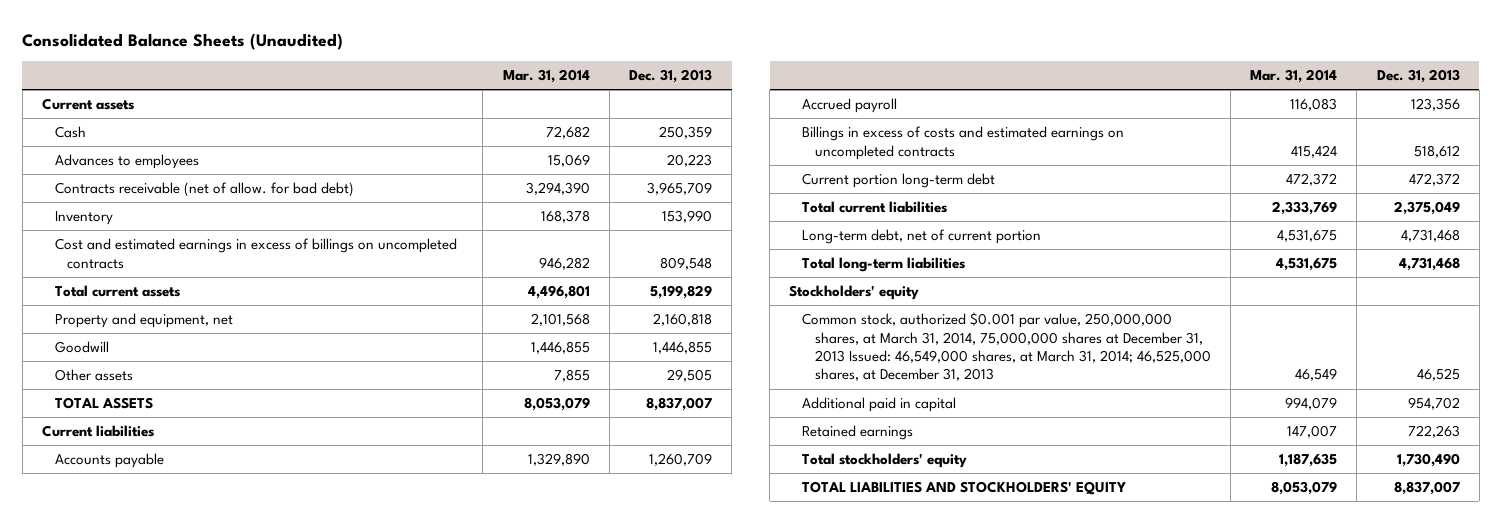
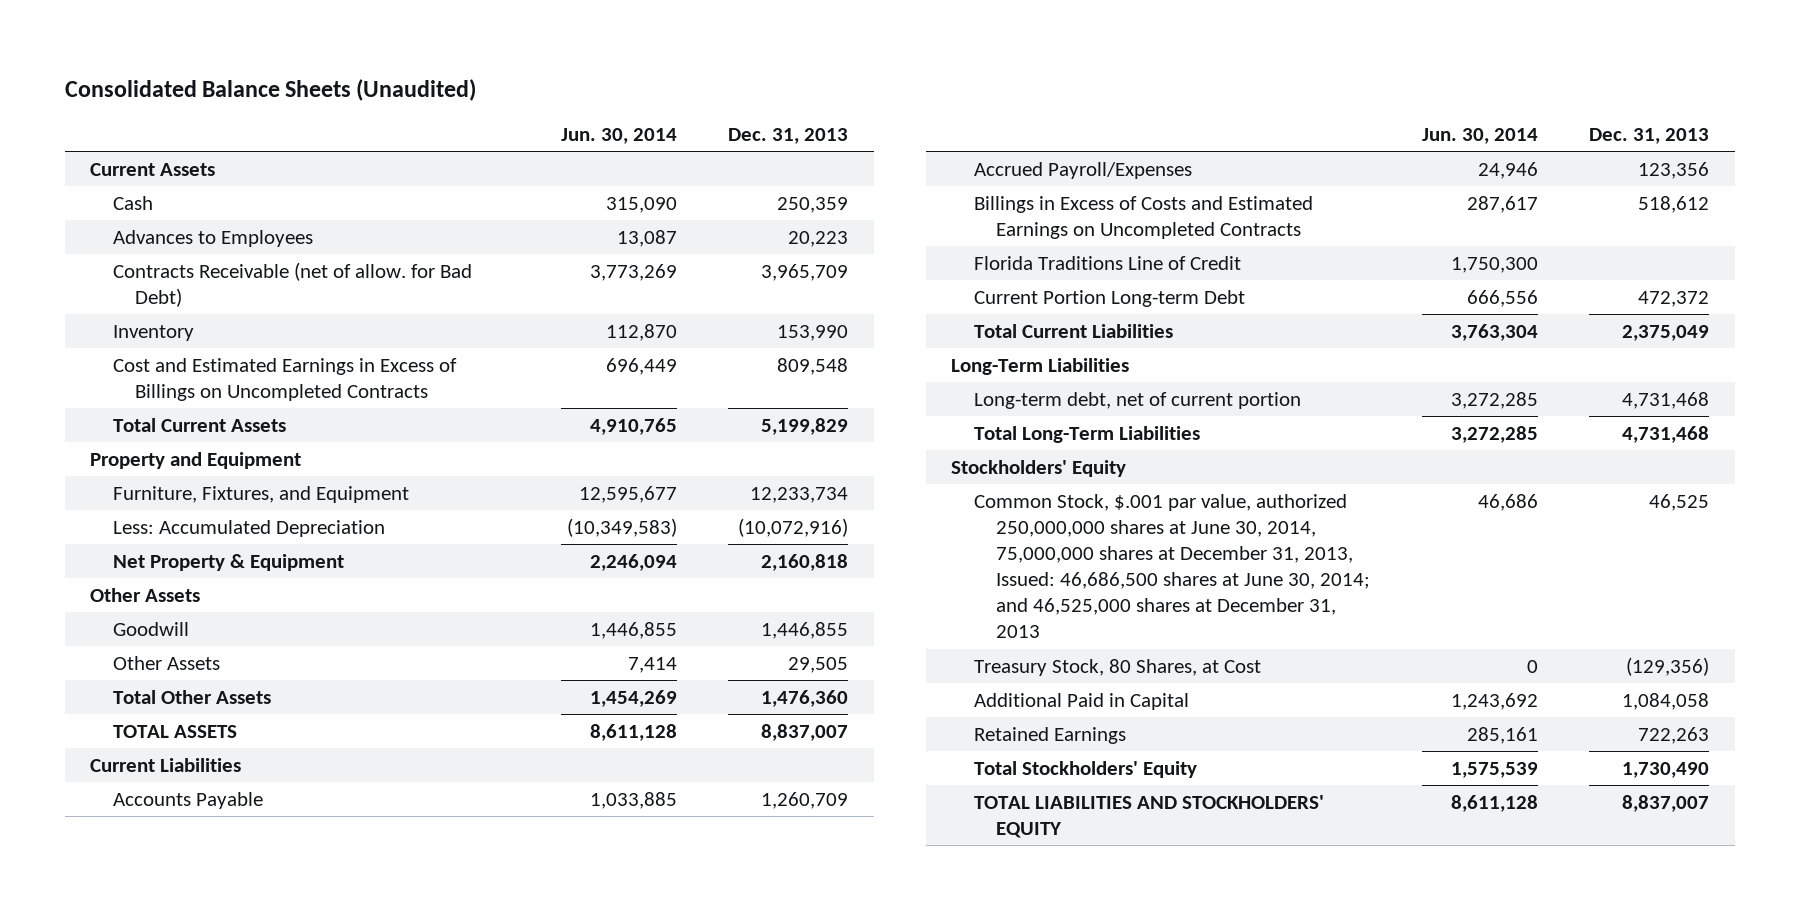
[502,68,590,83] Mar. 31, 2014 -> none
none -> [560,128,677,145] Jun. 30, 2014
[41,98,134,111] Current assets -> [90,162,216,176] Current Assets
[54,154,199,170] Advances to employees -> [112,229,313,247] Advances to Employees
[54,182,354,198] Contracts receivable (net of allow. for bad debt) -> [112,261,472,307] Contracts Receivable (net of allow. for Bad Debt)
[54,238,457,269] Cost and estimated earnings in excess of billings on uncompleted contracts -> [112,357,457,401] Cost and Estimated Earnings in Excess of Billings on Uncompleted Contracts
[54,285,180,298] Total current assets -> [112,417,286,432] Total Current Assets
none -> [90,451,302,469] Property and Equipment
none -> [112,485,409,503] Furniture, Fixtures, and Equipment
none -> [112,519,385,537] Less: Accumulated Depreciation
[54,313,233,329] Property and equipment, net -> [112,553,344,571] Net Property & Equipment
none -> [90,587,201,602] Other Assets
none -> [112,655,220,670] Other Assets
[54,369,133,382] Other assets -> [112,689,271,704] Total Other Assets
[667,369,713,383] 29,505 -> [761,689,849,707] 1,476,360
[41,425,154,438] Current liabilities -> [90,757,242,772] Current Liabilities
[54,453,164,469] Accounts payable -> [112,791,263,809] Accounts Payable
[801,98,897,114] Accrued payroll -> [973,161,1192,179] Accrued Payroll/Expenses
[801,126,1124,160] Billings in excess of costs and estimated earnings on uncompleted contracts -> [973,195,1313,239] Billings in Excess of Costs and Estimated Earnings on Uncompleted Contracts
none -> [973,255,1241,270] Florida Traditions Line of Credit
[801,173,995,189] Current portion long-term debt -> [973,289,1245,307] Current Portion Long-term Debt
[801,201,947,214] Total current liabilities -> [973,323,1173,338] Total Current Liabilities
none -> [951,357,1130,375] Long-Term Liabilities
[801,257,965,273] Total long-term liabilities -> [973,425,1200,443] Total Long-Term Liabilities
[789,285,920,301] Stockholders' equity -> [951,459,1127,477] Stockholders' Equity
[801,312,1211,382] Common stock, authorized $0.001 par value, 250,000,000 shares, at March 31, 2014, 75,000,000 shares at December 31, 2013 Issued: 46,549,000 shares, at March 31, 2014; 46,525,000 shares, at December 31, 2013 -> [973,493,1371,639] Common Stock, $.001 par value, authorized 250,000,000 shares at June 30, 2014, 75,000,000 shares at December 31, 2013, Issued: 46,686,500 shares at June 30, 2014; and 46,525,000 shares at December 31, 2013
none -> [973,658,1261,676] Treasury Stock, 80 Shares, at Cost
[801,397,956,413] Additional paid in capital -> [973,692,1189,710] Additional Paid in Capital
[1407,397,1460,411] 954,702 -> [1622,692,1710,710] 1,084,058
[801,425,913,441] Retained earnings -> [973,726,1126,744] Retained Earnings
[801,453,967,469] Total stockholders' equity -> [973,760,1197,778] Total Stockholders' Equity

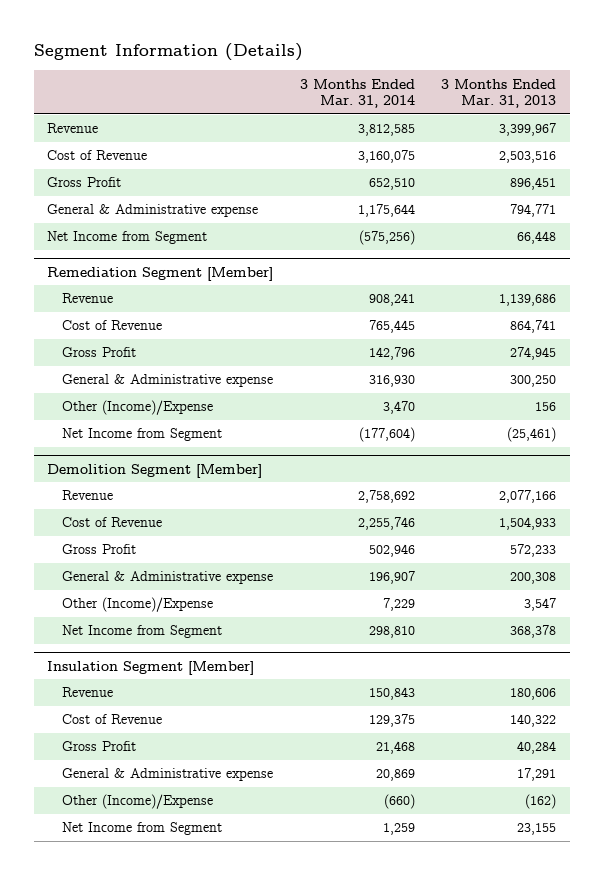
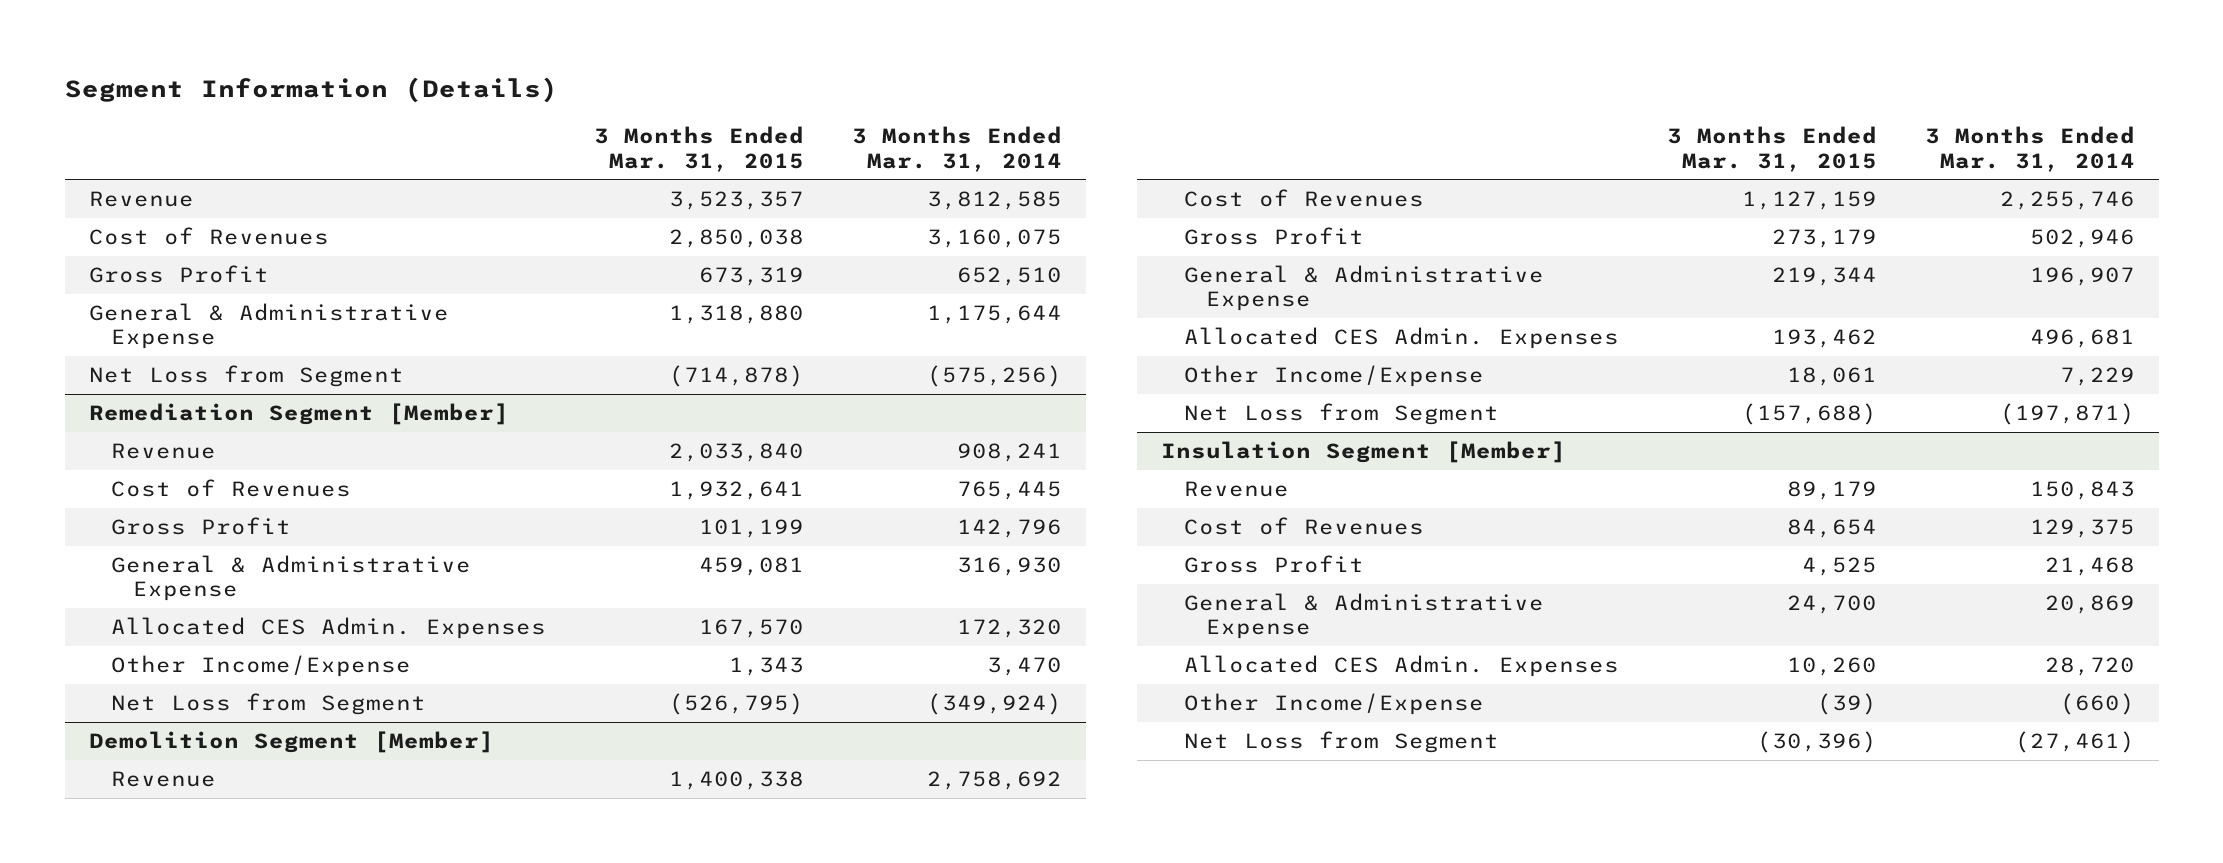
[441,78,557,109] 3 Months Ended Mar. 31, 2013 -> none
none -> [593,126,804,172] 3 Months Ended Mar. 31, 2015
[47,150,148,161] Cost of Revenue -> [88,227,329,246] Cost of Revenues
[47,204,259,218] General & Administrative expense -> [88,303,449,350] General & Administrative Expense
[47,231,208,245] Net Income from Segment -> [88,365,404,388] Net Loss from Segment
[62,320,163,331] Cost of Revenue -> [110,479,351,498] Cost of Revenues
[62,374,274,388] General & Administrative expense -> [110,555,471,602] General & Administrative Expense
none -> [110,617,546,640] Allocated CES Admin. Expenses
[62,400,214,416] Other (Income)/Expense -> [110,655,411,678] Other Income/Expense
[62,428,223,442] Net Income from Segment -> [110,693,426,716] Net Loss from Segment
[358,427,415,443] (177,604) -> [926,693,1062,716] (349,924)
[62,517,163,528] Cost of Revenue -> [1183,189,1424,208] Cost of Revenues
[62,571,274,585] General & Administrative expense -> [1183,265,1544,312] General & Administrative Expense
none -> [1183,327,1619,350] Allocated CES Admin. Expenses
[62,597,214,613] Other (Income)/Expense -> [1183,365,1484,388] Other Income/Expense
[62,625,223,639] Net Income from Segment -> [1183,403,1499,426] Net Loss from Segment
[368,626,415,639] 298,810 -> [1999,403,2135,426] (197,871)
[62,714,163,725] Cost of Revenue -> [1183,517,1424,536] Cost of Revenues
[62,768,274,782] General & Administrative expense -> [1183,593,1544,640] General & Administrative Expense
none -> [1183,655,1619,678] Allocated CES Admin. Expenses
[62,794,214,810] Other (Income)/Expense -> [1183,693,1484,716] Other Income/Expense
[62,822,223,836] Net Income from Segment -> [1183,731,1499,754] Net Loss from Segment
[382,823,415,836] 1,259 -> [2014,731,2135,754] (27,461)

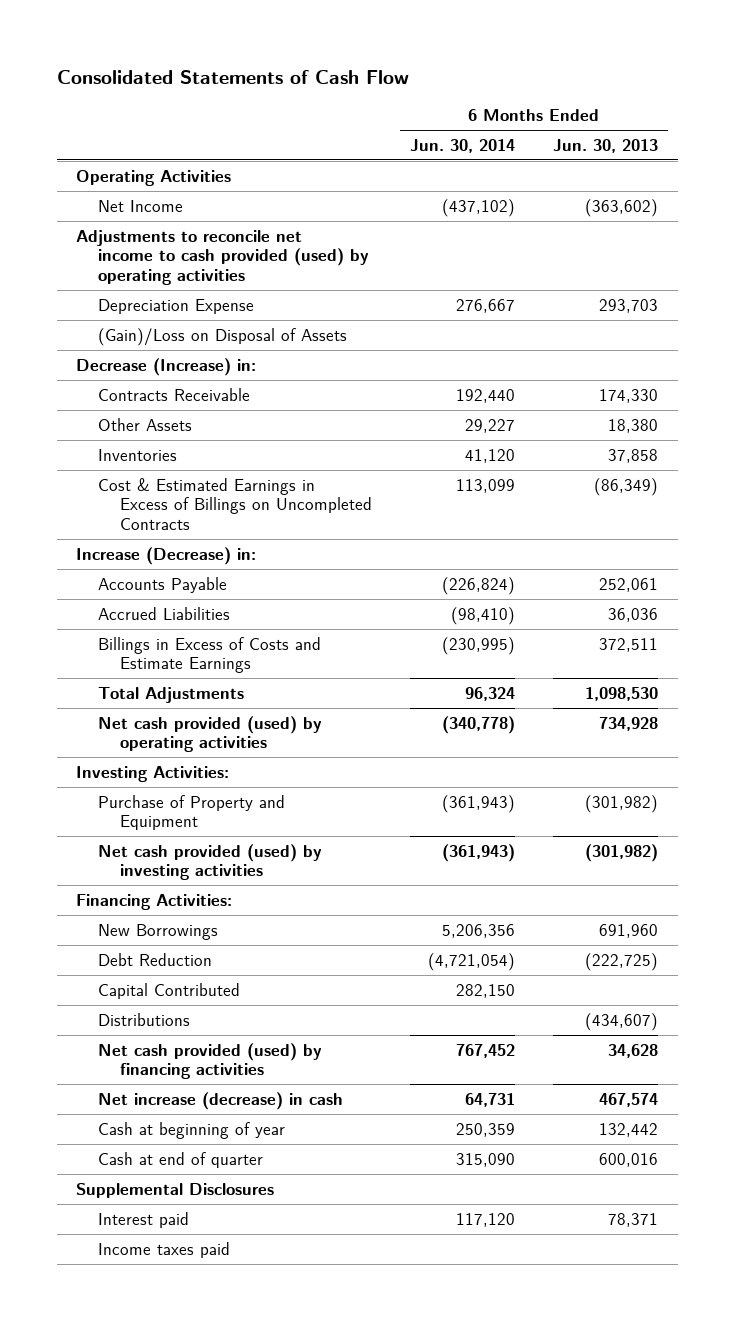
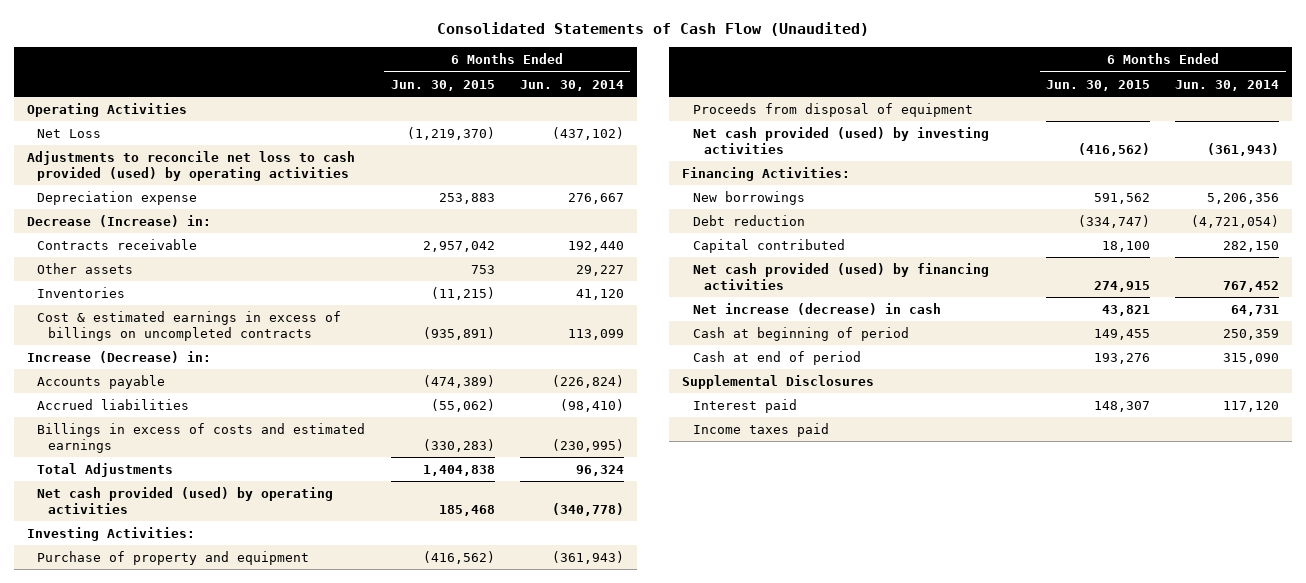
[57,69,410,84] Consolidated Statements of Cash Flow -> [436,22,869,37] Consolidated Statements of Cash Flow (Unaudited)
[553,139,659,154] Jun. 30, 2013 -> none
none -> [390,79,495,91] Jun. 30, 2015
[97,327,347,346] (Gain)/Loss on Disposal of Assets -> none
[97,199,183,212] Net Income -> [37,128,102,138] Net Loss
[76,229,369,286] Adjustments to reconcile net income to cash provided (used) by operating activities -> [26,150,355,181] Adjustments to reconcile net loss to cash provided (used) by operating activities
[97,298,254,314] Depreciation Expense -> [37,190,198,205] Depreciation expense
[97,387,250,401] Contracts Receivable -> [37,238,198,250] Contracts receivable
[97,417,192,431] Other Assets -> [37,262,134,274] Other assets
[97,477,372,531] Cost & Estimated Earnings in Excess of Billings on Uncompleted Contracts -> [37,310,342,341] Cost & estimated earnings in excess of billings on uncompleted contracts
[97,576,227,593] Accounts Payable -> [37,374,166,389] Accounts payable
[97,606,230,620] Accrued Liabilities -> [37,398,190,410] Accrued liabilities
[97,636,321,674] Billings in Excess of Costs and Estimate Earnings -> [37,422,366,453] Billings in excess of costs and estimated earnings
[97,794,285,831] Purchase of Property and Equipment -> [37,550,310,565] Purchase of property and equipment
none -> [692,102,973,117] Proceeds from disposal of equipment
[97,1012,190,1026] Distributions -> none
[97,923,218,940] New Borrowings -> [692,190,805,205] New borrowings
[97,952,212,966] Debt Reduction -> [692,214,805,226] Debt reduction
[97,982,240,999] Capital Contributed -> [692,238,845,253] Capital contributed
[97,1121,285,1139] Cash at beginning of year -> [692,326,909,341] Cash at beginning of period
[97,1151,263,1168] Cash at end of quarter -> [692,350,861,365] Cash at end of period

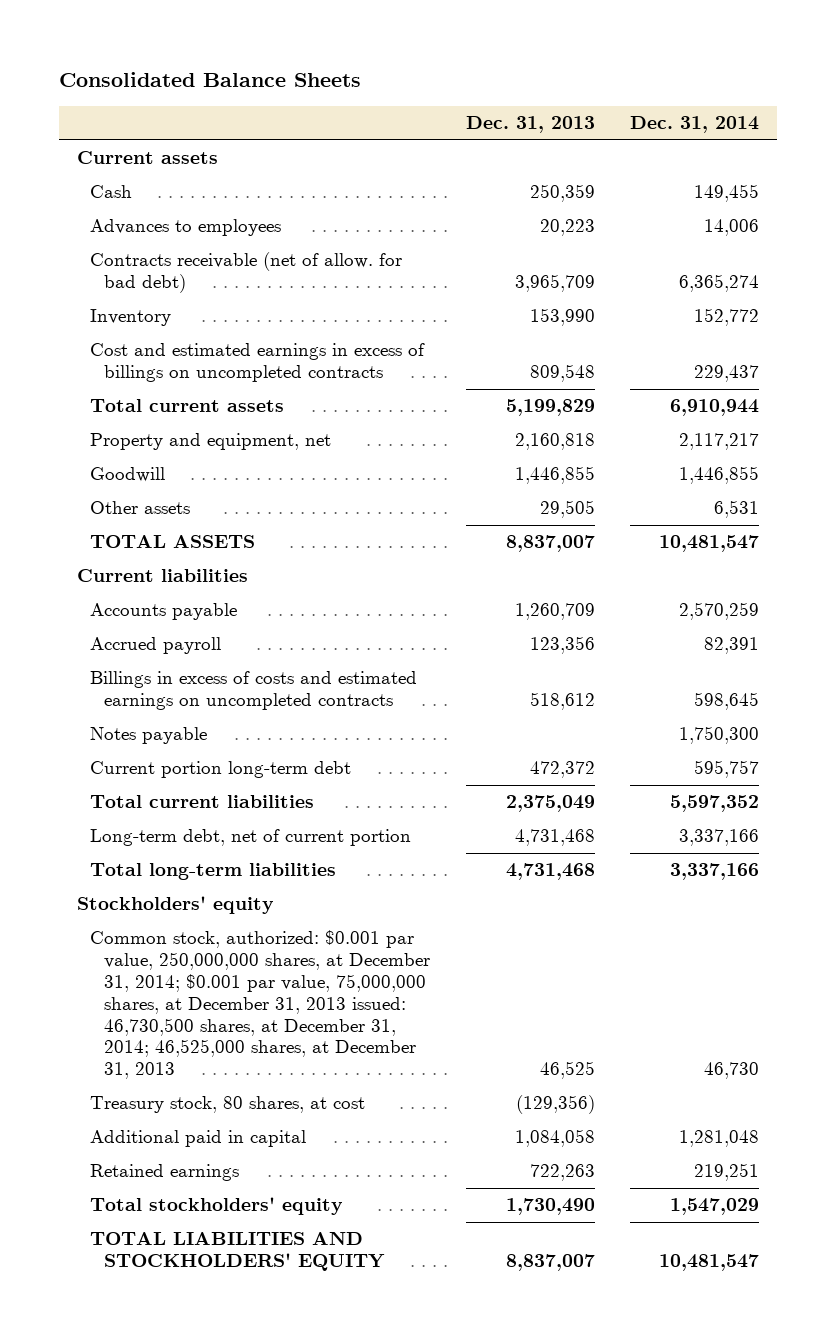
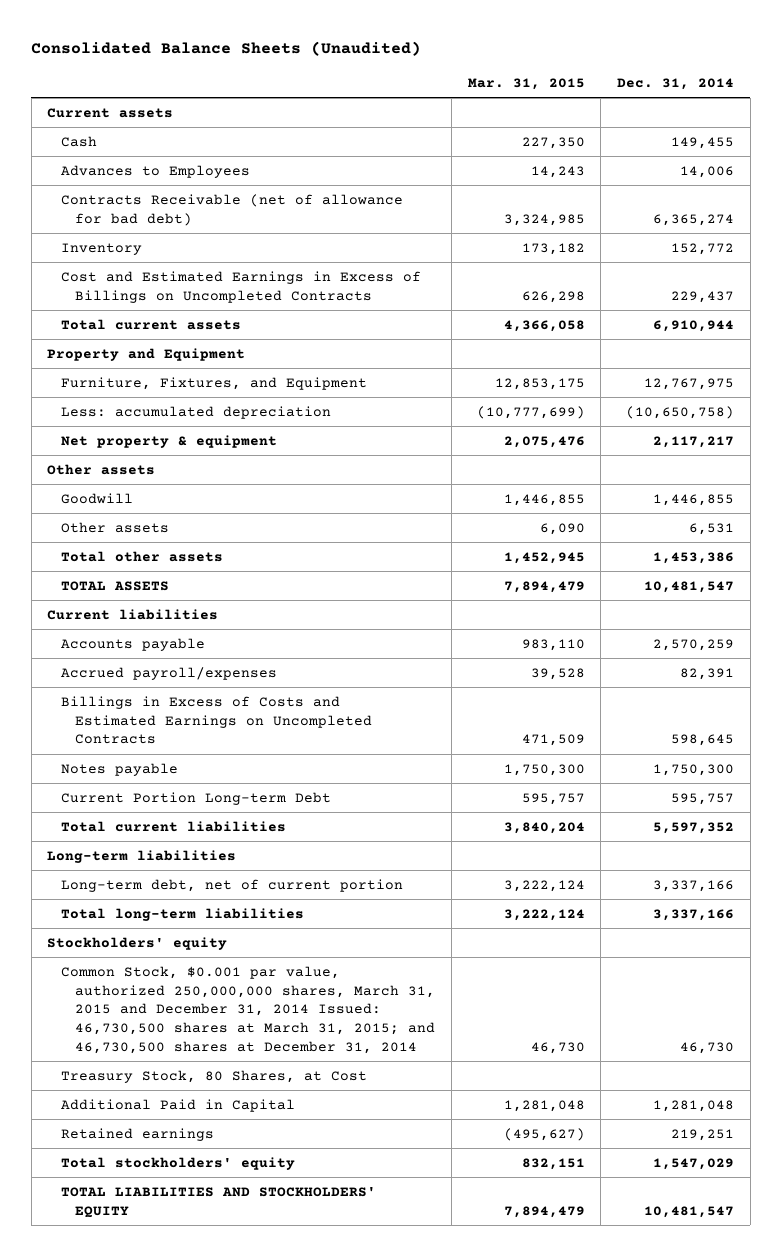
[58,72,361,88] Consolidated Balance Sheets -> [31,41,422,57] Consolidated Balance Sheets (Unaudited)
[465,116,595,134] Dec. 31, 2013 -> none
none -> [467,77,585,90] Mar. 31, 2015
[90,219,282,237] Advances to employees -> [61,164,251,178] Advances to Employees
[90,252,403,294] Contracts receivable (net of allow. for bad debt) -> [61,193,404,226] Contracts Receivable (net of allowance for bad debt)
[90,343,426,383] Cost and estimated earnings in excess of billings on uncompleted contracts -> [61,270,422,303] Cost and Estimated Earnings in Excess of Billings on Uncompleted Contracts
none -> [47,347,246,361] Property and Equipment
none -> [61,376,368,390] Furniture, Fixtures, and Equipment
none -> [61,405,332,419] Less: accumulated depreciation
[90,433,332,451] Property and equipment, net -> [61,434,278,448] Net property & equipment
none -> [47,463,156,475] Other assets
none -> [61,550,224,562] Total other assets
[90,637,222,655] Accrued payroll -> [61,666,278,680] Accrued payroll/expenses
[90,671,418,711] Billings in excess of costs and estimated earnings on uncompleted contracts -> [61,695,373,745] Billings in Excess of Costs and Estimated Earnings on Uncompleted Contracts
[90,761,352,779] Current portion long-term debt -> [61,791,332,805] Current Portion Long-term Debt
none -> [47,849,237,863] Long-term liabilities
[90,930,431,1080] Common stock, authorized: $0.001 par value, 250,000,000 shares, at December 31, 2014; $0.001 par value, 75,000,000 shares, at December 31, 2013 issued: 46,730,500 shares, at December 31, 2014; 46,525,000 shares, at December 31, 2013 -> [61,965,436,1054] Common Stock, $0.001 par value, authorized 250,000,000 shares, March 31, 2015 and December 31, 2014 Issued: 46,730,500 shares at March 31, 2015; and 46,730,500 shares at December 31, 2014
[90,1096,366,1114] Treasury stock, 80 shares, at cost -> [61,1069,368,1083] Treasury Stock, 80 Shares, at Cost
[90,1130,307,1148] Additional paid in capital -> [61,1098,296,1112] Additional Paid in Capital

